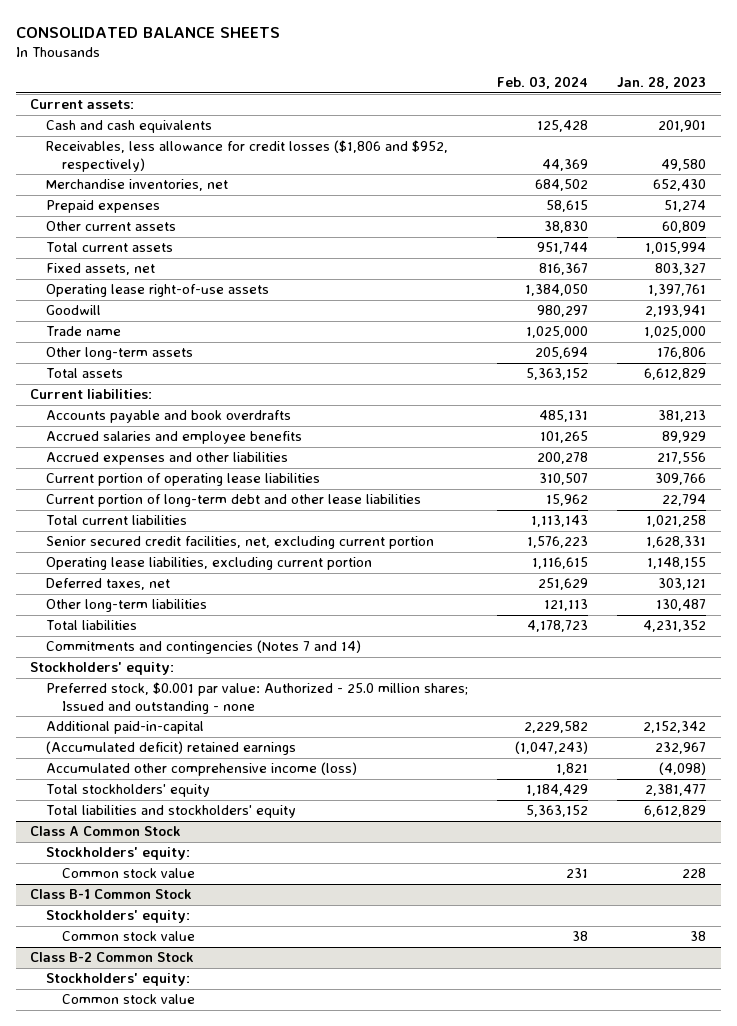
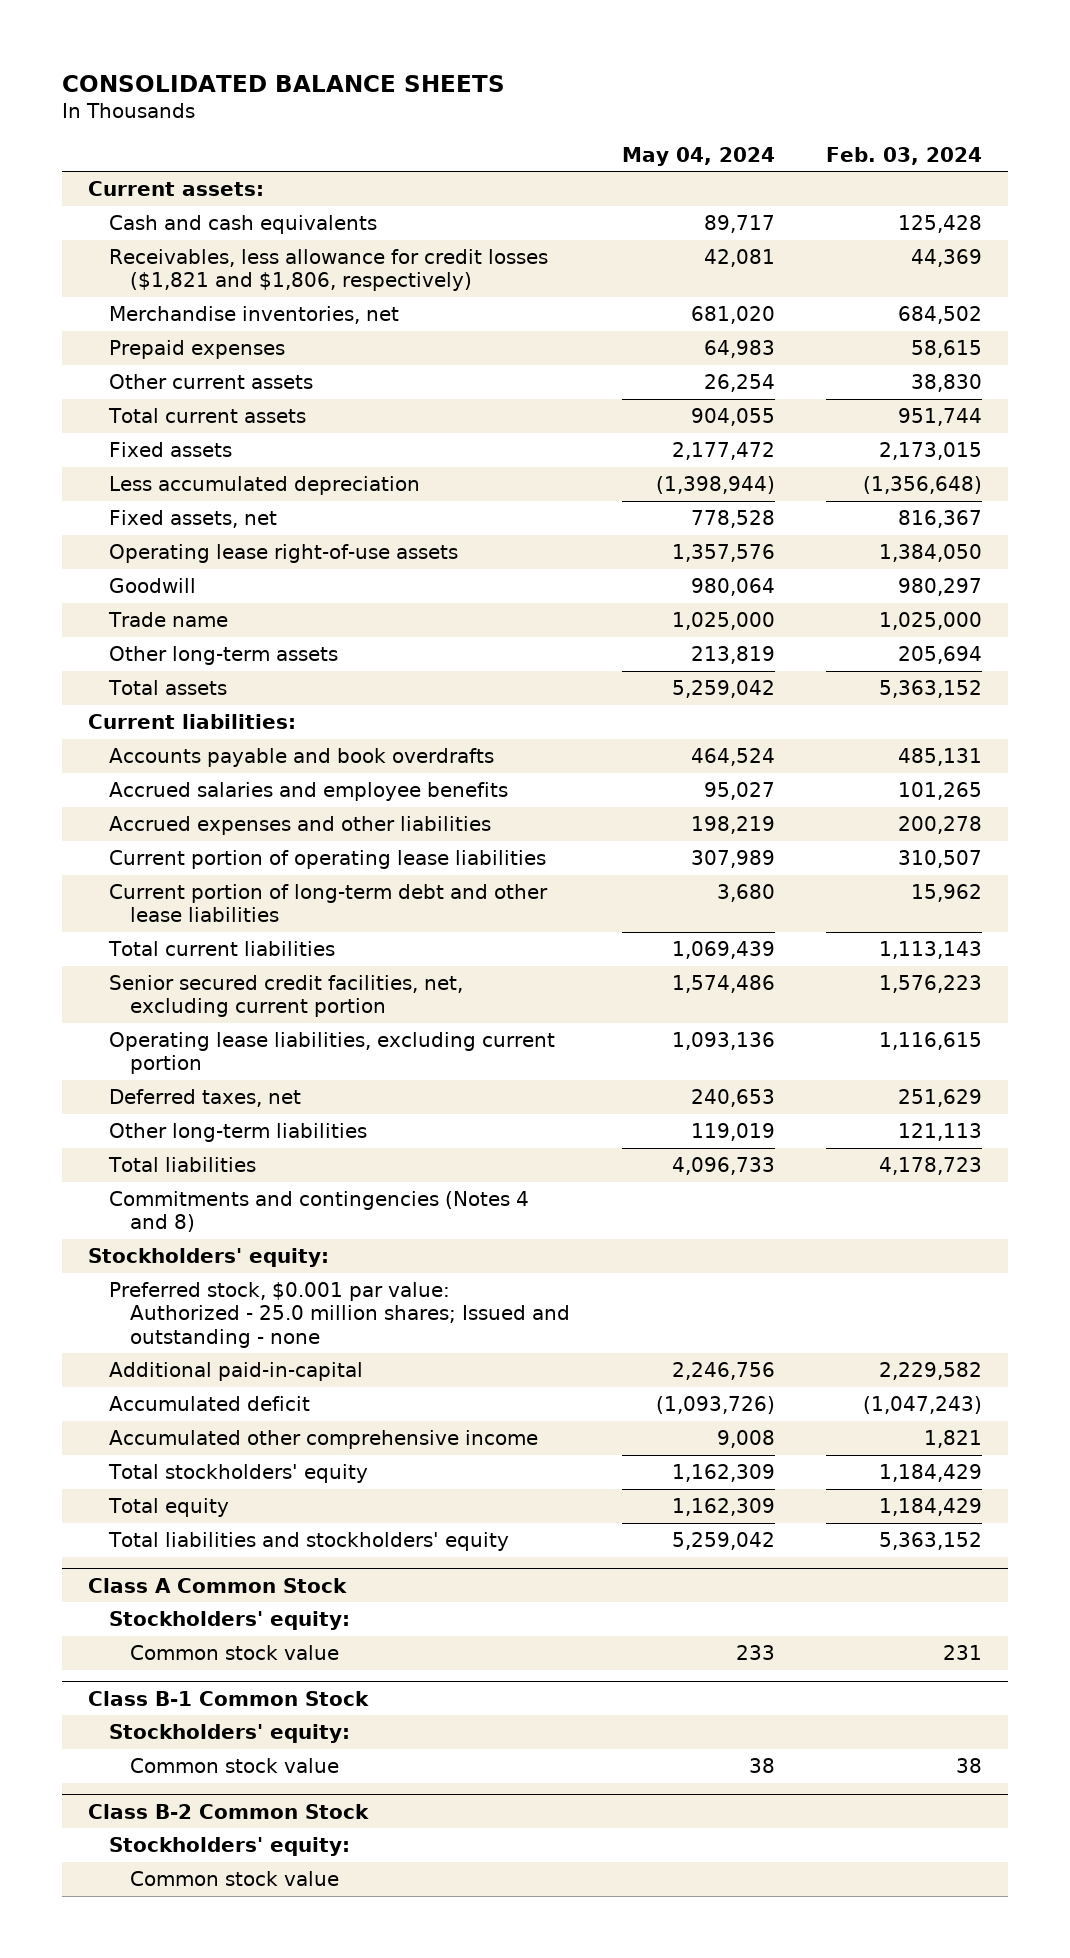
[617,76,707,90] Jan. 28, 2023 -> none
none -> [621,146,775,166] May 04, 2024
[46,140,449,172] Receivables, less allowance for credit losses ($1,806 and $952, respectively) -> [108,248,548,292] Receivables, less allowance for credit losses ($1,821 and $1,806, respectively)
none -> [108,441,232,457] Fixed assets
none -> [108,475,420,495] Less accumulated depreciation
[46,640,362,655] Commitments and contingencies (Notes 7 and 14) -> [108,1190,529,1233] Commitments and contingencies (Notes 4 and 8)
[46,741,297,756] (Accumulated deficit) retained earnings -> [108,1395,310,1411] Accumulated deficit
[46,762,358,777] Accumulated other comprehensive income (loss) -> [108,1429,538,1449] Accumulated other comprehensive income
none -> [107,1497,229,1517] Total equity

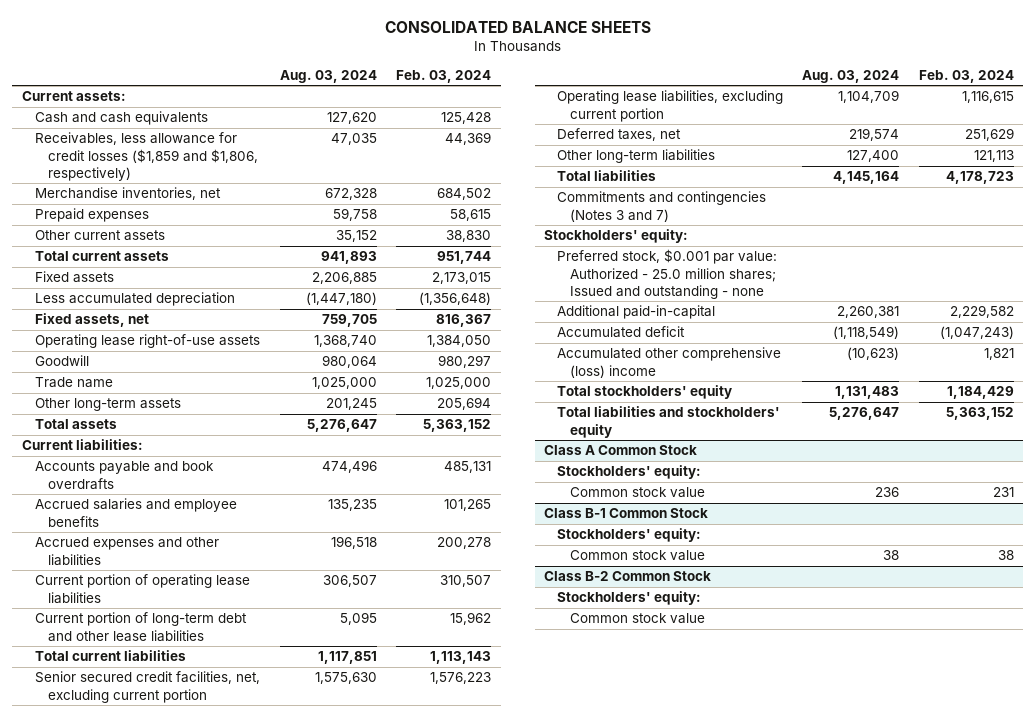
[621,146,775,166] May 04, 2024 -> none
none -> [279,69,377,83] Aug. 03, 2024
[108,248,548,292] Receivables, less allowance for credit losses ($1,821 and $1,806, respectively) -> [34,132,258,181] Receivables, less allowance for credit losses ($1,859 and $1,806, respectively)
[108,1190,529,1233] Commitments and contingencies (Notes 4 and 8) -> [557,191,767,222] Commitments and contingencies (Notes 3 and 7)
[108,1429,538,1449] Accumulated other comprehensive income -> [557,347,782,378] Accumulated other comprehensive (loss) income
[107,1497,229,1517] Total equity -> none

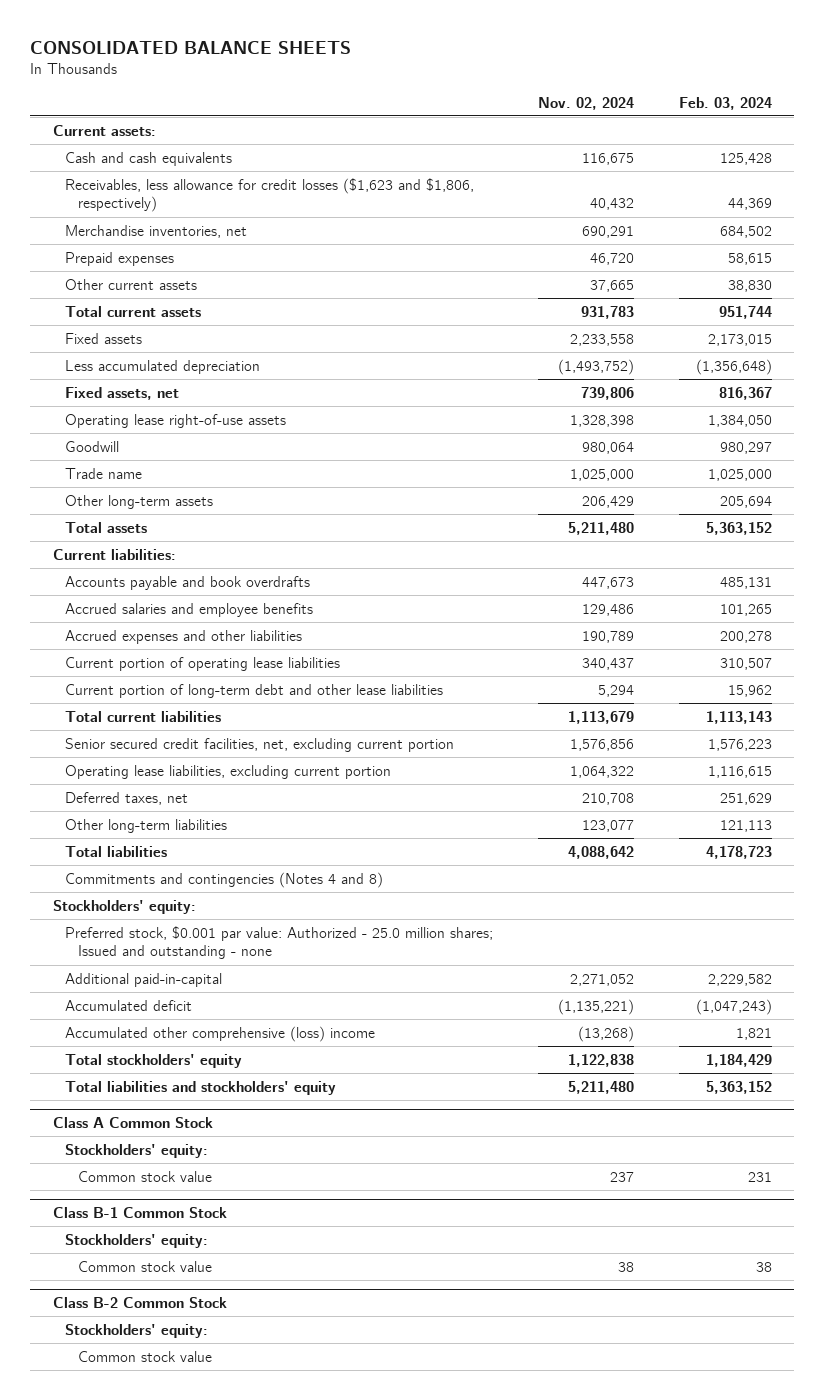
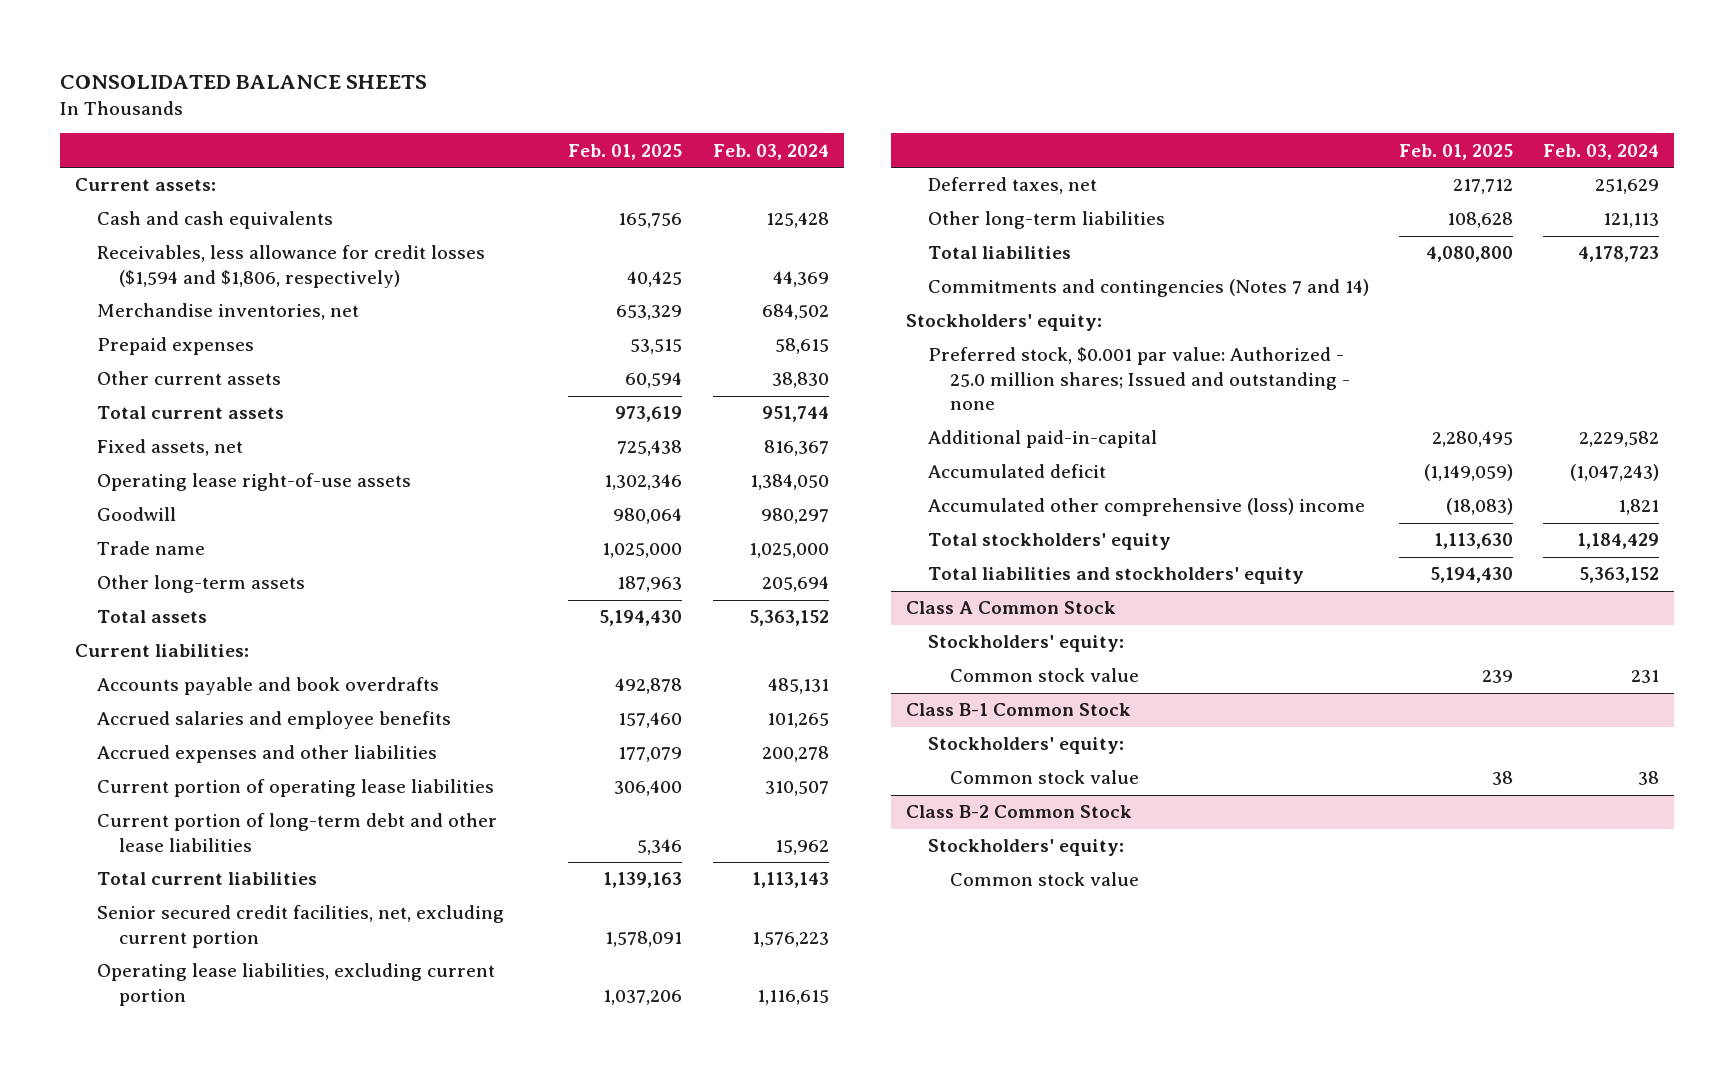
[538,96,635,110] Nov. 02, 2024 -> none
none -> [568,143,683,160] Feb. 01, 2025
[65,177,475,213] Receivables, less allowance for credit losses ($1,623 and $1,806, respectively) -> [97,245,486,288] Receivables, less allowance for credit losses ($1,594 and $1,806, respectively)
[65,332,143,344] Fixed assets -> none
[65,359,261,374] Less accumulated depreciation -> none
[65,871,384,888] Commitments and contingencies (Notes 4 and 8) -> [927,279,1369,298] Commitments and contingencies (Notes 7 and 14)

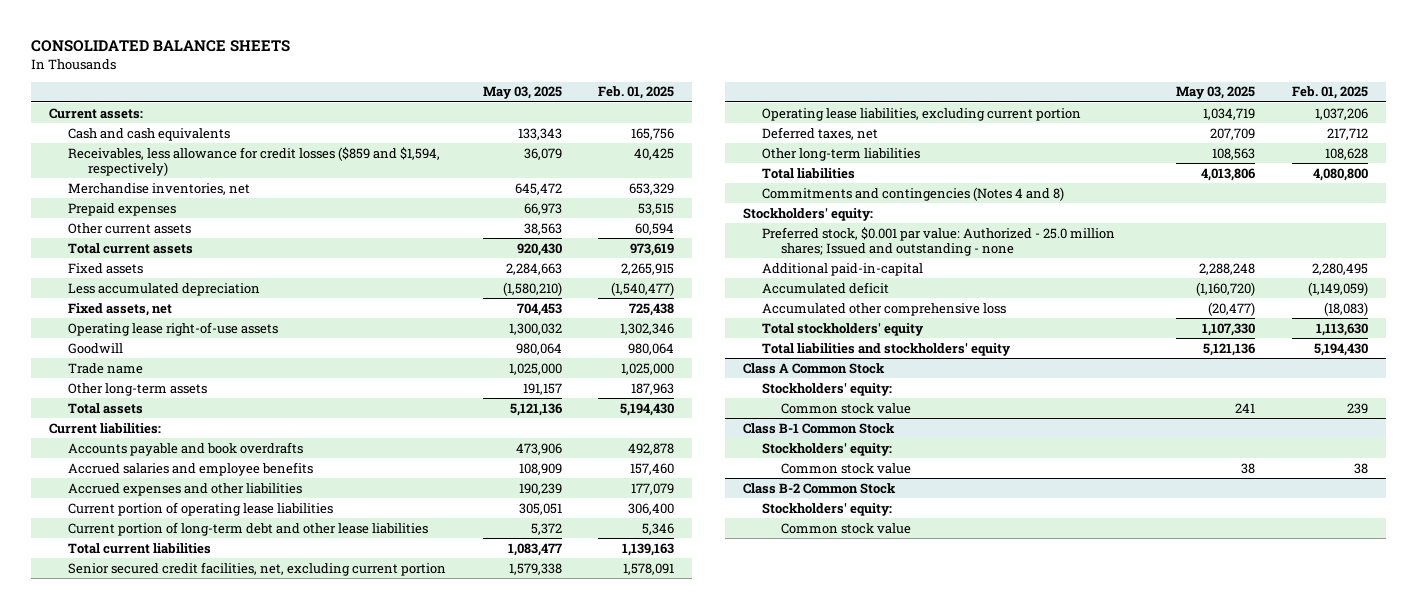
[712,143,829,160] Feb. 03, 2024 -> none
none -> [482,86,562,100] May 03, 2025
[97,245,486,288] Receivables, less allowance for credit losses ($1,594 and $1,806, respectively) -> [68,146,441,177] Receivables, less allowance for credit losses ($859 and $1,594, respectively)
none -> [68,262,144,274] Fixed assets
none -> [68,282,261,296] Less accumulated depreciation
[927,279,1369,298] Commitments and contingencies (Notes 7 and 14) -> [761,186,1064,201] Commitments and contingencies (Notes 4 and 8)
[927,498,1365,517] Accumulated other comprehensive (loss) income -> [761,302,1006,316] Accumulated other comprehensive loss

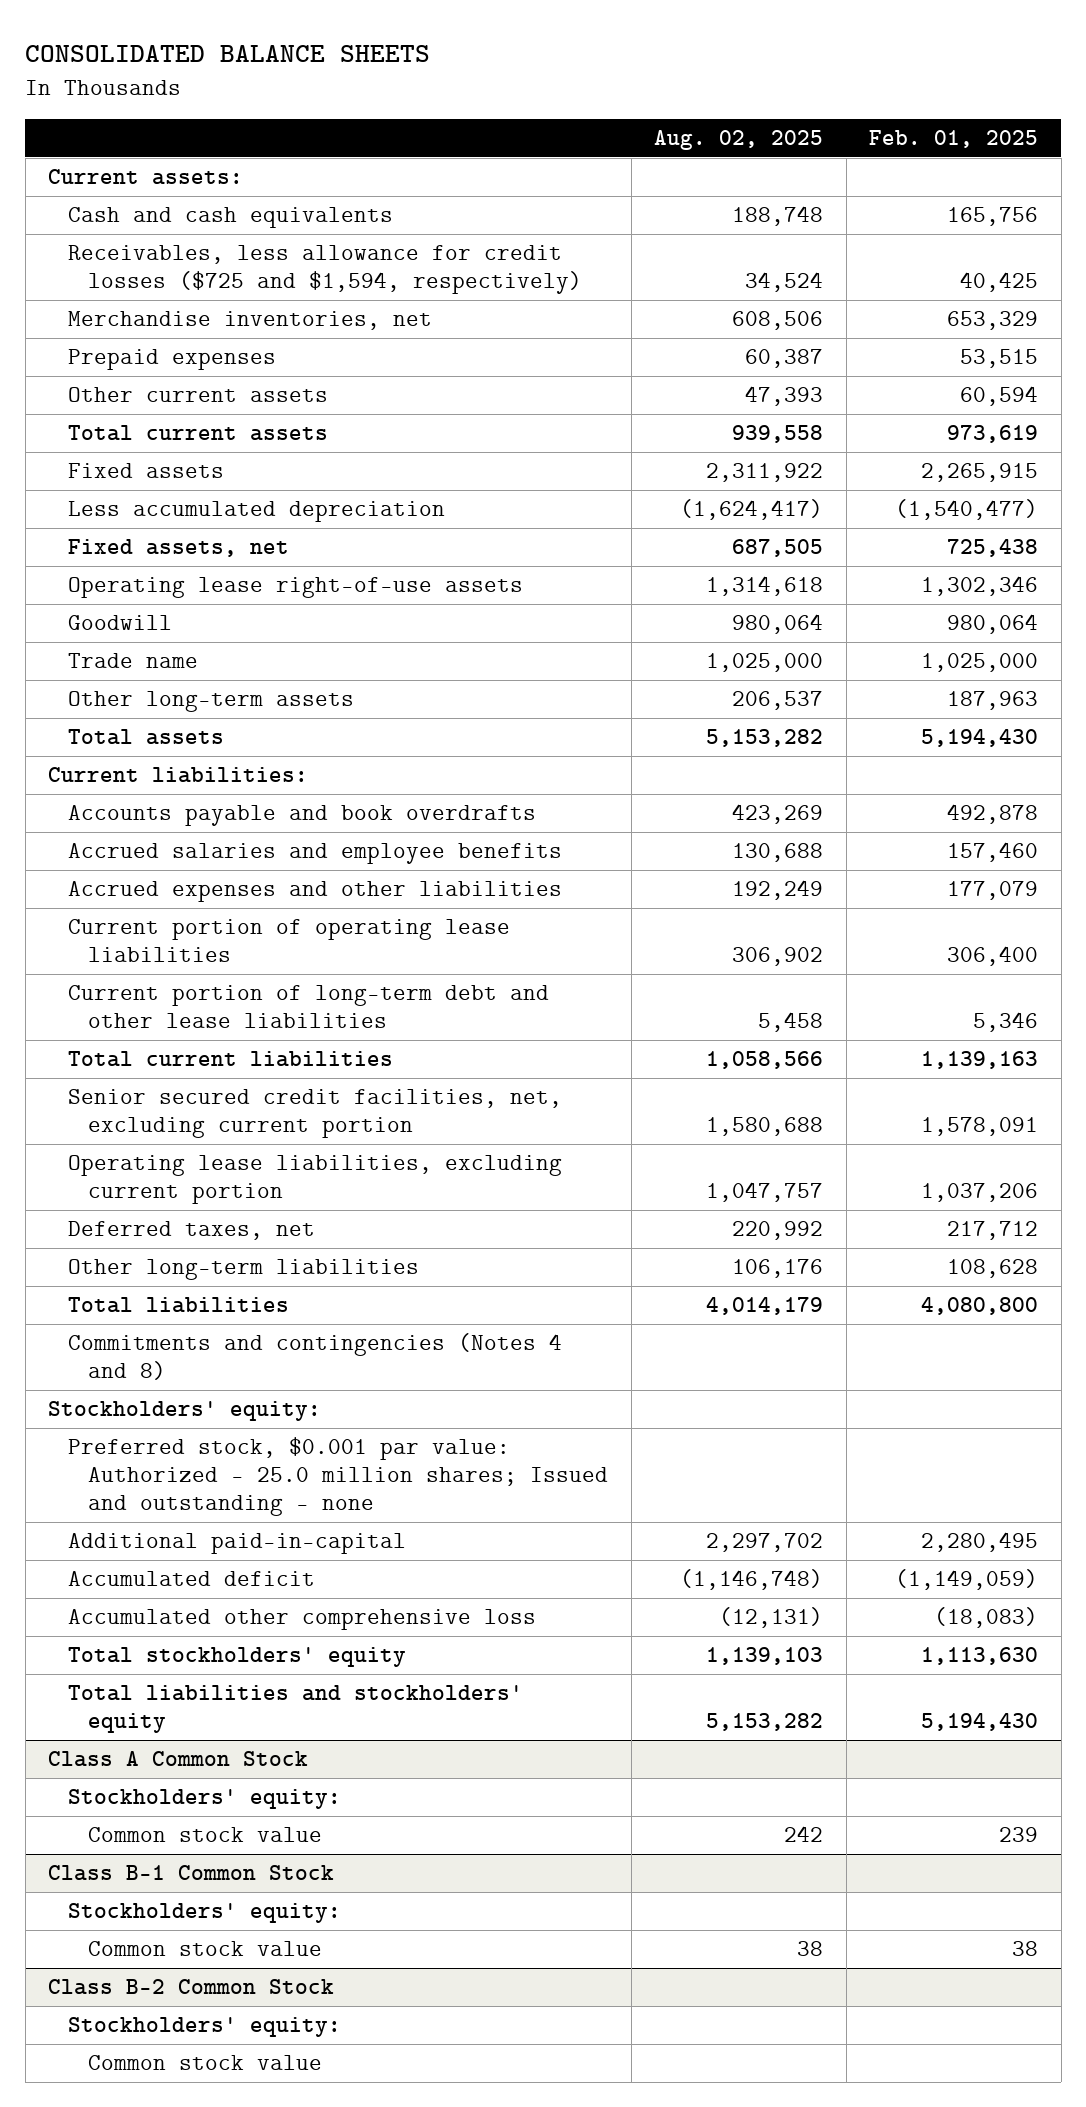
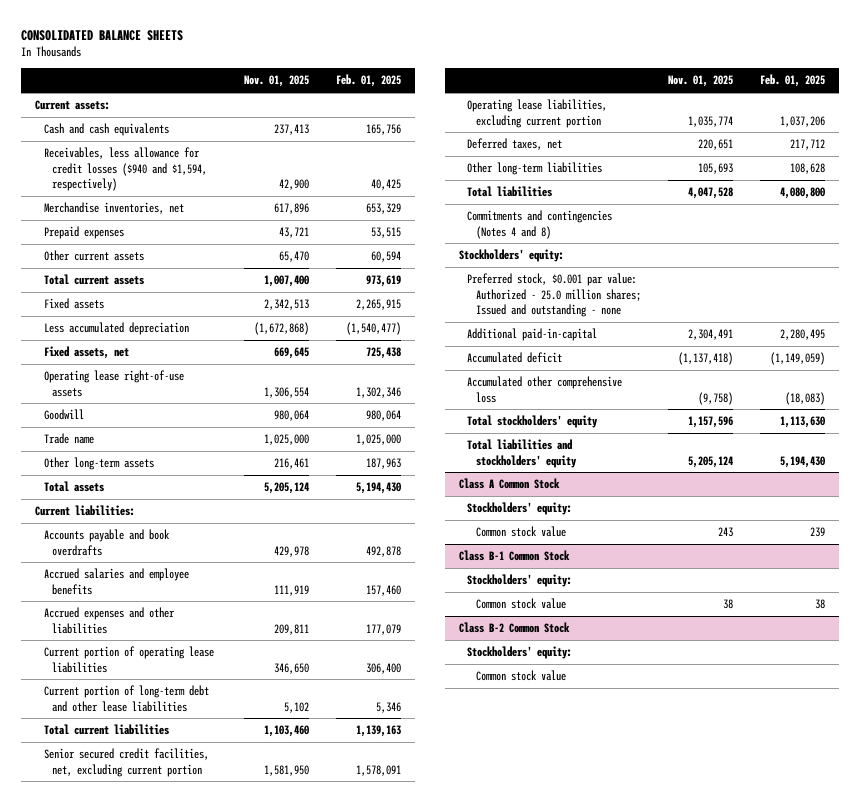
[654,130,824,151] Aug. 02, 2025 -> none
none -> [244,75,310,88] Nov. 01, 2025
[68,245,583,295] Receivables, less allowance for credit losses ($725 and $1,594, respectively) -> [43,147,208,192] Receivables, less allowance for credit losses ($940 and $1,594, respectively)

